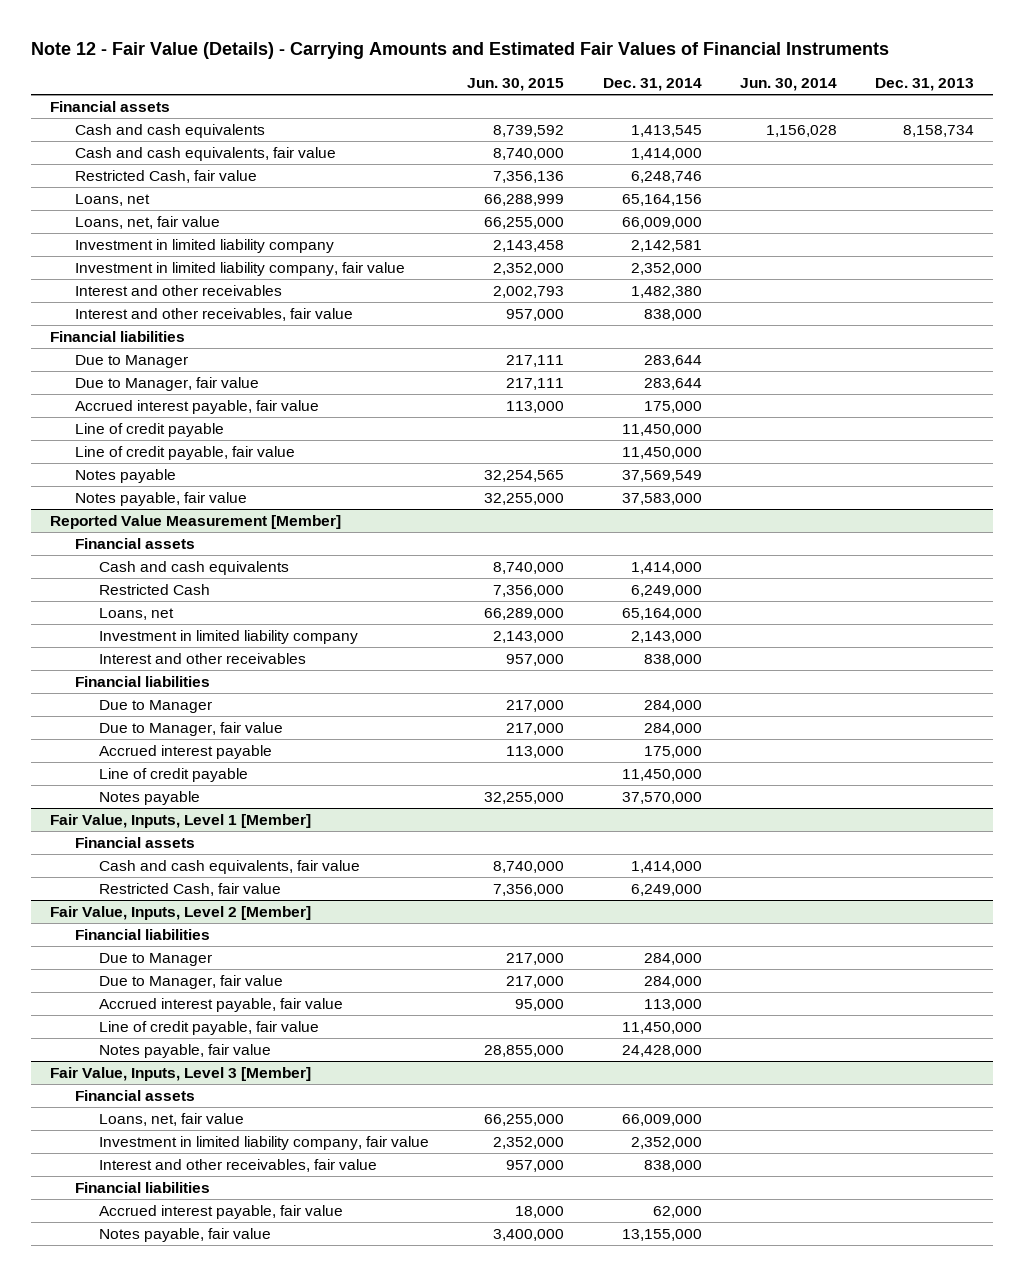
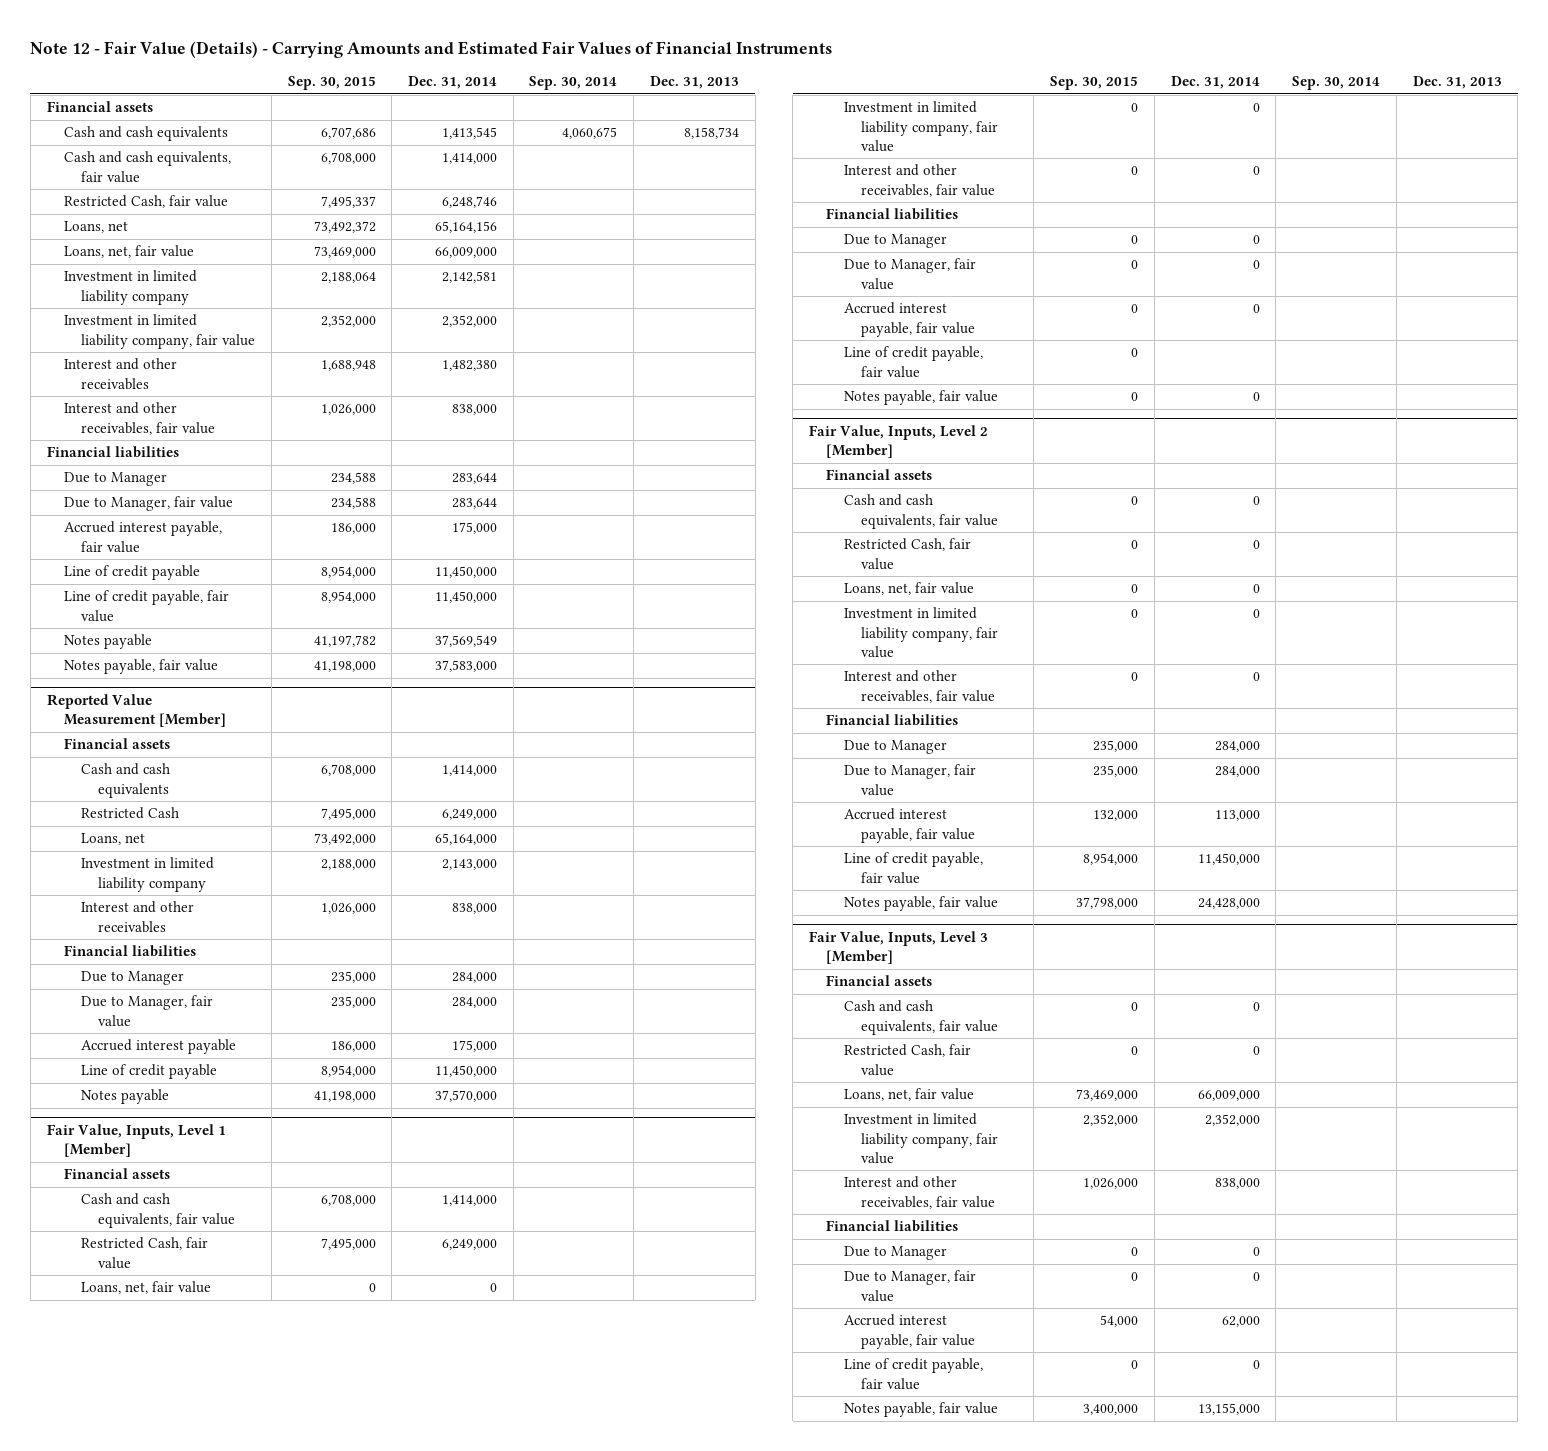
[467,77,565,91] Jun. 30, 2015 -> none
[739,77,837,91] Jun. 30, 2014 -> none
none -> [287,76,376,91] Sep. 30, 2015
none -> [529,76,618,91] Sep. 30, 2014
none -> [81,1281,212,1295] Loans, net, fair value
none -> [843,101,999,152] Investment in limited liability company, fair value
none -> [843,164,996,197] Interest and other receivables, fair value
none -> [826,208,959,221] Financial liabilities
none -> [843,234,947,249] Due to Manager
none -> [843,258,976,290] Due to Manager, fair value
none -> [843,302,976,337] Accrued interest payable, fair value
none -> [843,346,983,378] Line of credit payable, fair value
none -> [843,390,998,406] Notes payable, fair value
none -> [826,469,933,481] Financial assets
none -> [843,494,999,529] Cash and cash equivalents, fair value
none -> [843,538,971,570] Restricted Cash, fair value
none -> [843,582,974,596] Loans, net, fair value
none -> [843,607,999,658] Investment in limited liability company, fair value
none -> [843,670,996,703] Interest and other receivables, fair value
none -> [843,1000,999,1035] Cash and cash equivalents, fair value
none -> [843,1044,971,1076] Restricted Cash, fair value
none -> [843,1246,947,1261] Due to Manager
none -> [843,1270,976,1302] Due to Manager, fair value
none -> [843,1358,983,1390] Line of credit payable, fair value

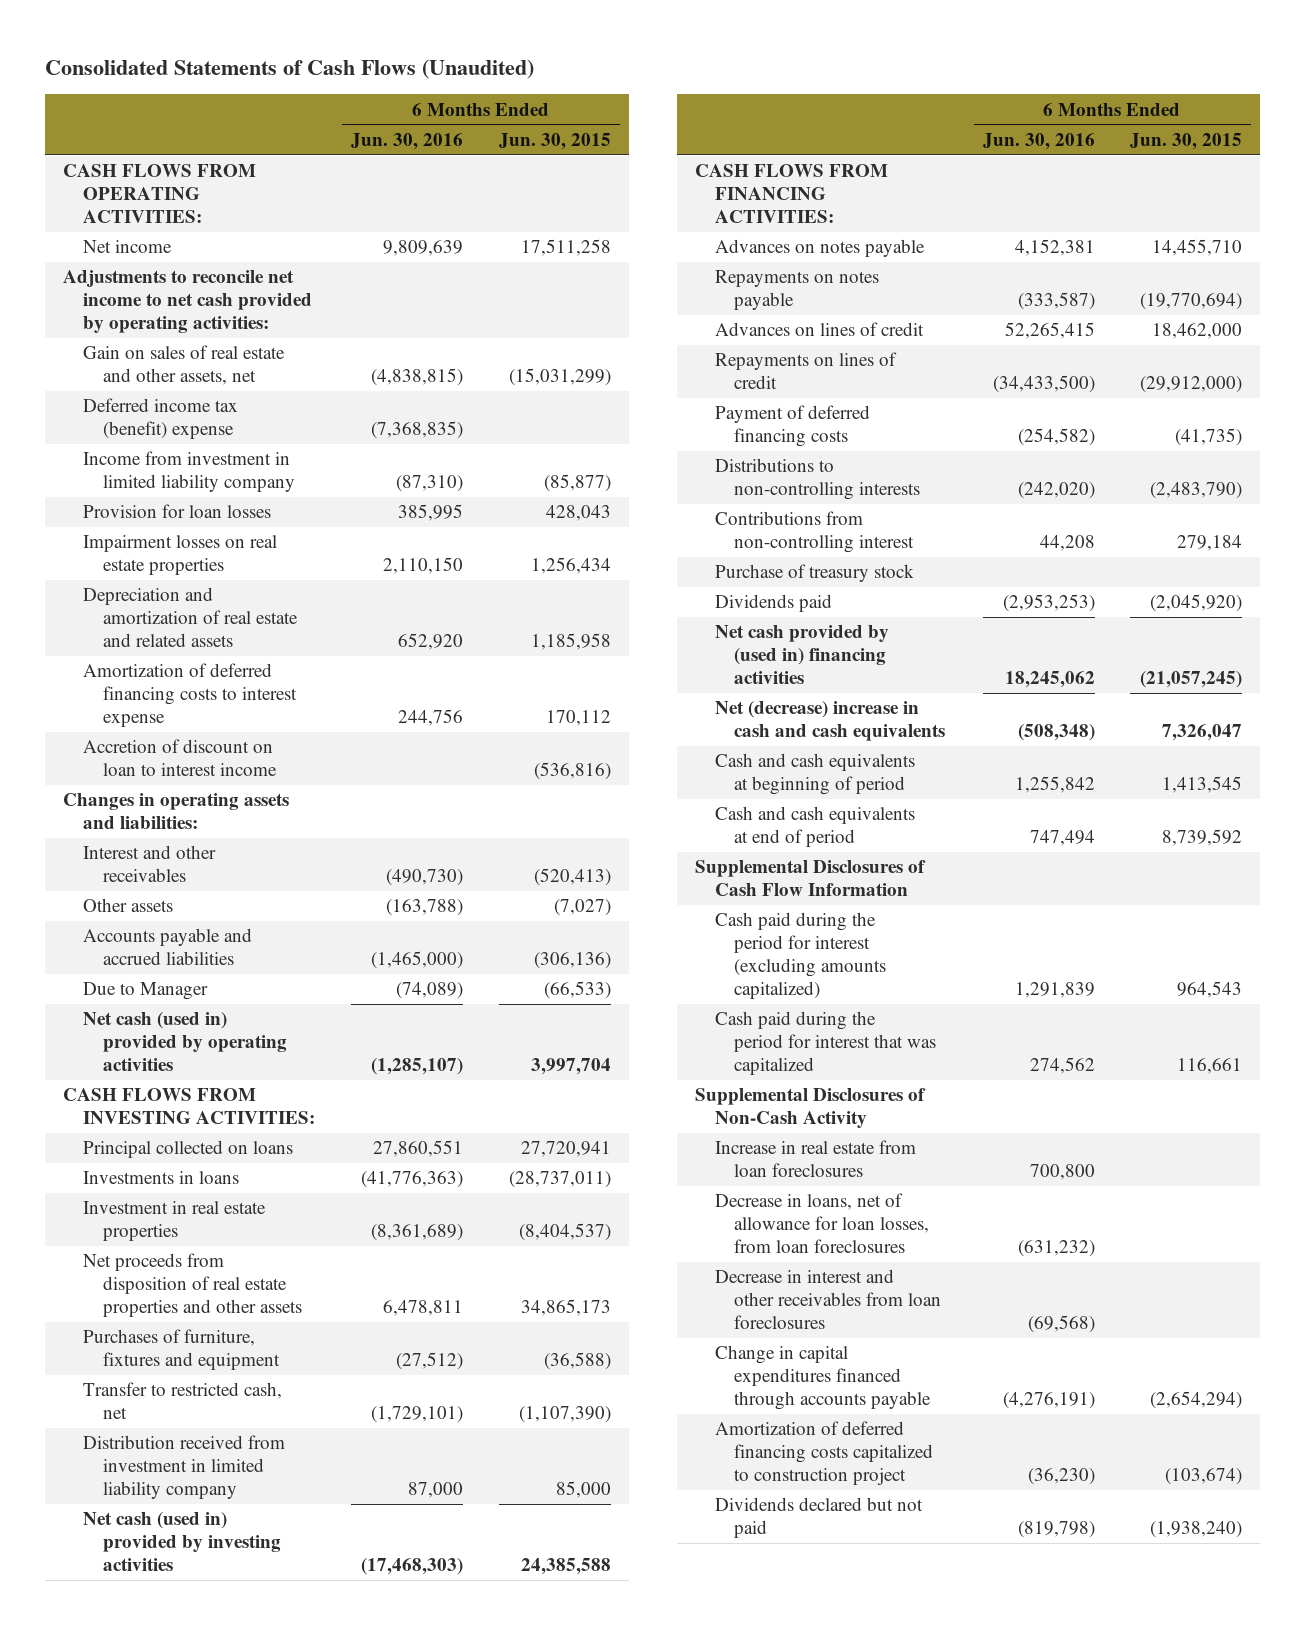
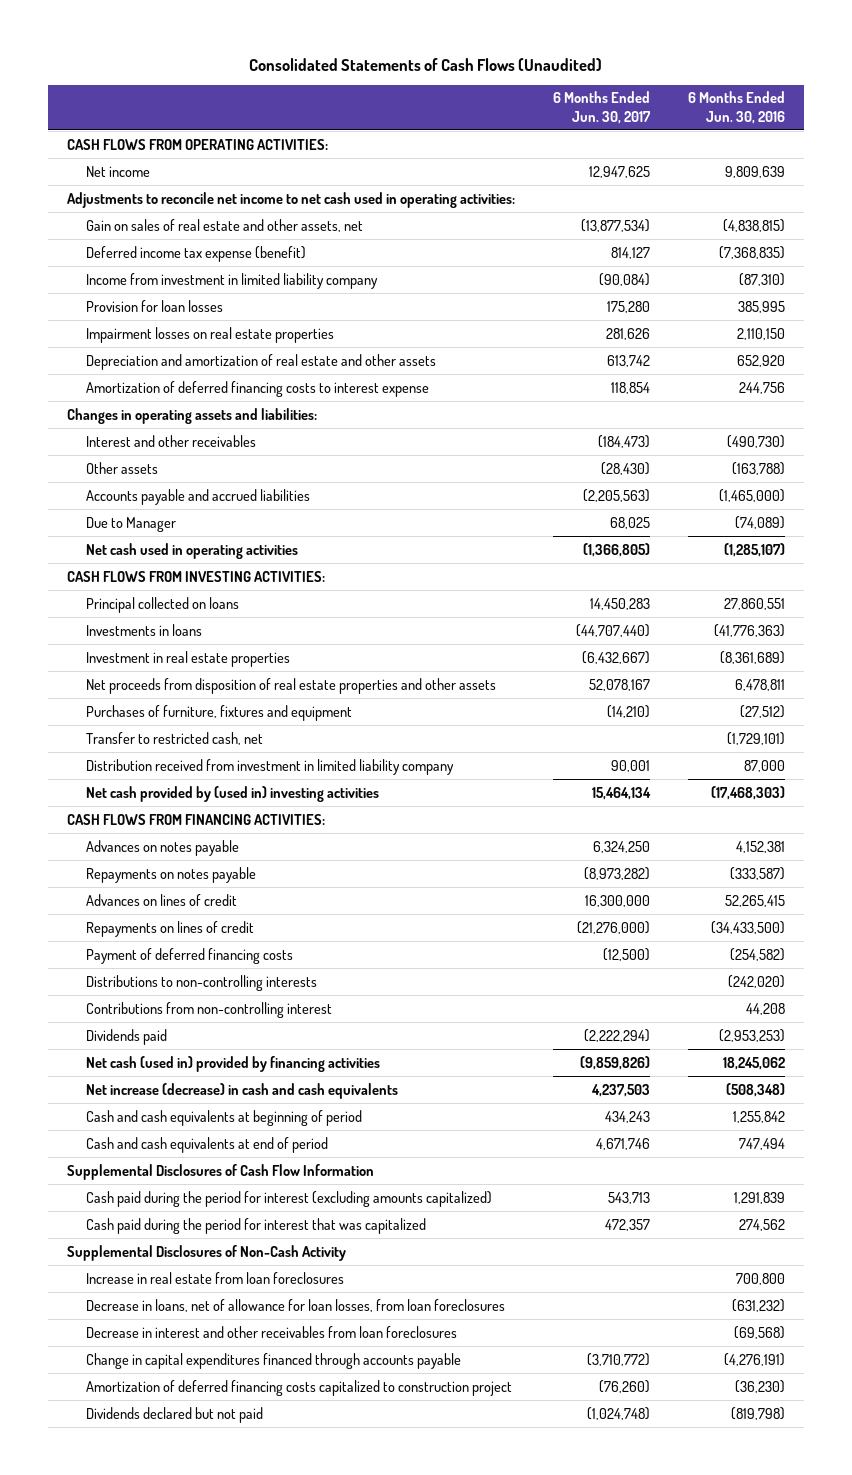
[499,132,612,150] Jun. 30, 2015 -> none
none -> [553,91,652,124] 6 Months Ended Jun. 30, 2017
[63,270,313,333] Adjustments to reconcile net income to net cash provided by operating activities: -> [67,191,516,208] Adjustments to reconcile net income to net cash used in operating activities:
[83,398,239,440] Deferred income tax (benefit) expense -> [86,245,307,262] Deferred income tax expense (benefit)
[83,587,299,647] Depreciation and amortization of real estate and related assets -> [86,353,437,370] Depreciation and amortization of real estate and other assets
[83,739,278,777] Accretion of discount on loan to interest income -> none
[83,1012,288,1071] Net cash (used in) provided by operating activities -> [86,542,299,559] Net cash used in operating activities
[83,1512,282,1571] Net cash (used in) provided by investing activities -> [86,785,380,802] Net cash provided by (used in) investing activities
[714,564,914,583] Purchase of treasury stock -> none
[714,625,889,684] Net cash provided by (used in) financing activities -> [86,1055,381,1072] Net cash (used in) provided by financing activities
[714,701,946,742] Net (decrease) increase in cash and cash equivalents -> [86,1082,399,1099] Net increase (decrease) in cash and cash equivalents

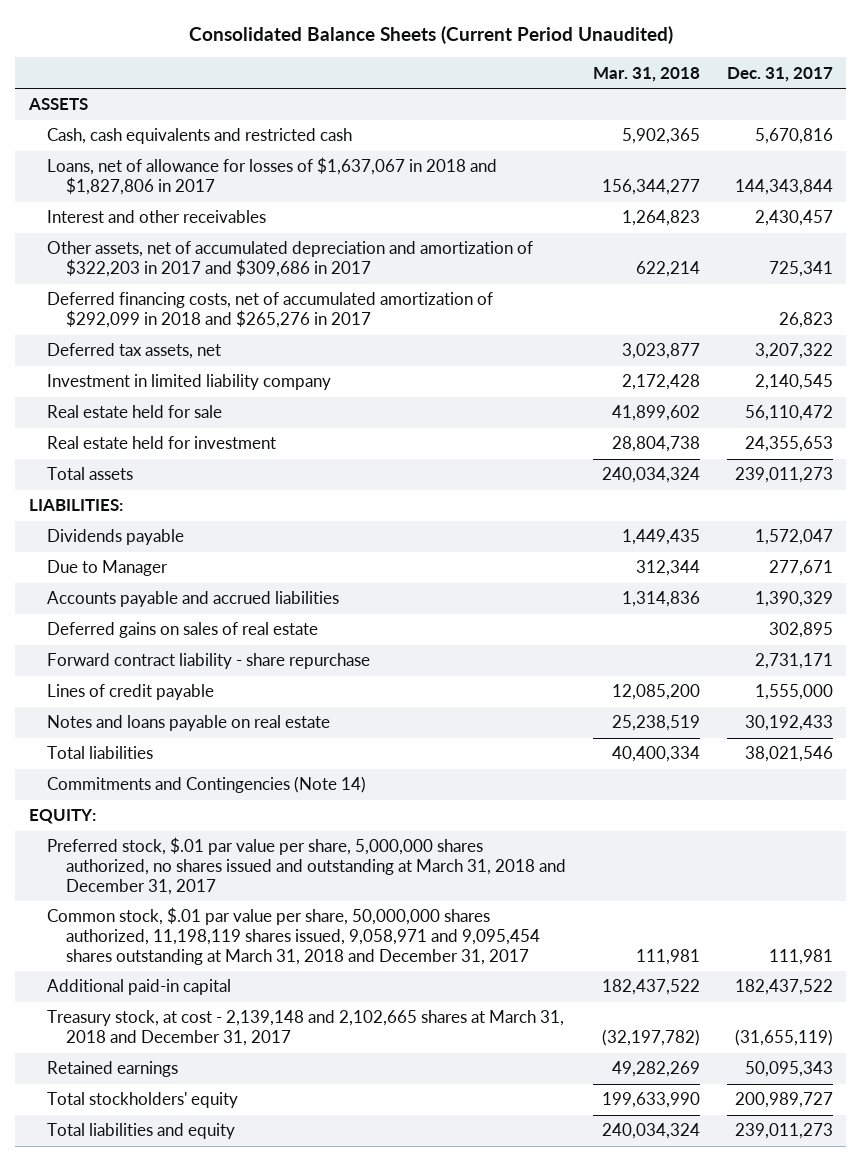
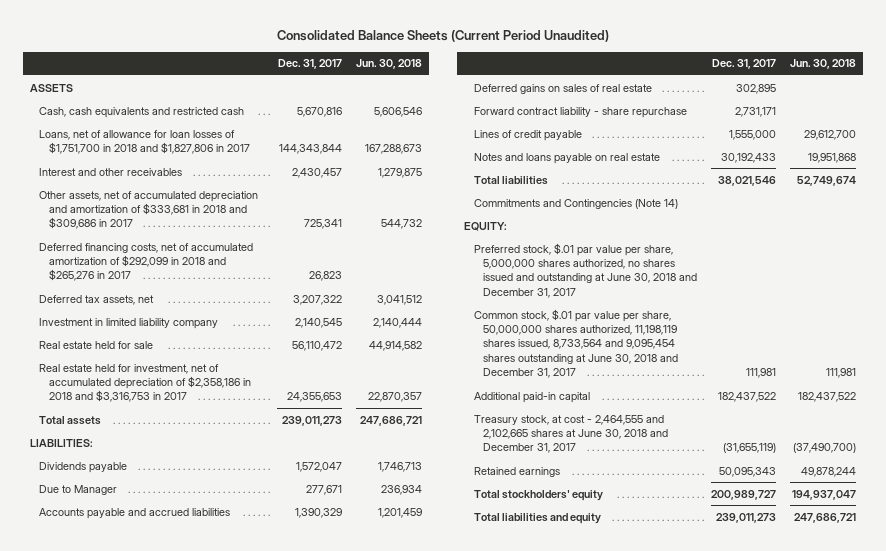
[592,66,700,82] Mar. 31, 2018 -> none
none -> [356,59,423,70] Jun. 30, 2018
[47,157,498,196] Loans, net of allowance for losses of $1,637,067 in 2018 and $1,827,806 in 2017 -> [39,129,250,155] Loans, net of allowance for loan losses of $1,751,700 in 2018 and $1,827,806 in 2017
[47,241,534,278] Other assets, net of accumulated depreciation and amortization of $322,203 in 2017 and $309,686 in 2017 -> [39,190,259,230] Other assets, net of accumulated depreciation and amortization of $333,681 in 2018 and $309,686 in 2017
[47,436,277,450] Real estate held for investment -> [39,363,251,403] Real estate held for investment, net of accumulated depreciation of $2,358,186 in 2018 and $3,316,753 in 2017
[47,837,566,895] Preferred stock, $.01 par value per share, 5,000,000 shares authorized, no shares issued and outstanding at March 31, 2018 and December 31, 2017 -> [473,242,697,298] Preferred stock, $.01 par value per share, 5,000,000 shares authorized, no shares issued and outstanding at June 30, 2018 and December 31, 2017
[47,907,540,965] Common stock, $.01 par value per share, 50,000,000 shares authorized, 11,198,119 shares issued, 9,058,971 and 9,095,454 shares outstanding at March 31, 2018 and December 31, 2017 -> [473,308,678,379] Common stock, $.01 par value per share, 50,000,000 shares authorized, 11,198,119 shares issued, 8,733,564 and 9,095,454 shares outstanding at June 30, 2018 and December 31, 2017
[47,1010,565,1047] Treasury stock, at cost - 2,139,148 and 2,102,665 shares at March 31, 2018 and December 31, 2017 -> [473,414,668,454] Treasury stock, at cost - 2,464,555 and 2,102,665 shares at June 30, 2018 and December 31, 2017

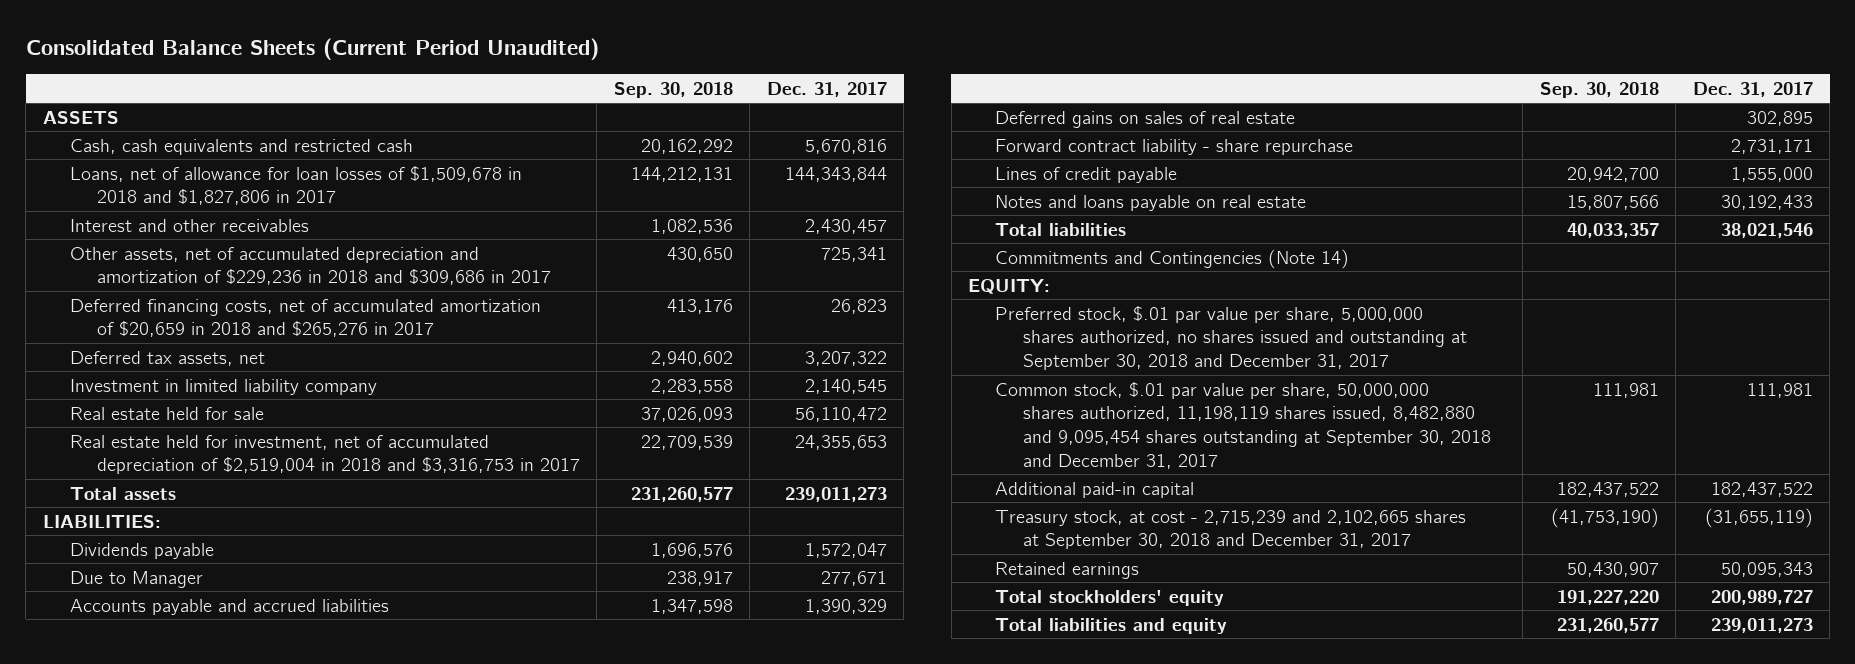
[356,59,423,70] Jun. 30, 2018 -> none
none -> [613,81,733,98] Sep. 30, 2018
[39,129,250,155] Loans, net of allowance for loan losses of $1,751,700 in 2018 and $1,827,806 in 2017 -> [69,165,522,206] Loans, net of allowance for loan losses of $1,509,678 in 2018 and $1,827,806 in 2017
[39,190,259,230] Other assets, net of accumulated depreciation and amortization of $333,681 in 2018 and $309,686 in 2017 -> [69,246,551,286] Other assets, net of accumulated depreciation and amortization of $229,236 in 2018 and $309,686 in 2017
[39,242,254,282] Deferred financing costs, net of accumulated amortization of $292,099 in 2018 and $265,276 in 2017 -> [69,298,541,338] Deferred financing costs, net of accumulated amortization of $20,659 in 2018 and $265,276 in 2017
[39,363,251,403] Real estate held for investment, net of accumulated depreciation of $2,358,186 in 2018 and $3,316,753 in 2017 -> [69,434,580,475] Real estate held for investment, net of accumulated depreciation of $2,519,004 in 2018 and $3,316,753 in 2017
[473,242,697,298] Preferred stock, $.01 par value per share, 5,000,000 shares authorized, no shares issued and outstanding at June 30, 2018 and December 31, 2017 -> [995,305,1467,371] Preferred stock, $.01 par value per share, 5,000,000 shares authorized, no shares issued and outstanding at September 30, 2018 and December 31, 2017
[473,308,678,379] Common stock, $.01 par value per share, 50,000,000 shares authorized, 11,198,119 shares issued, 8,733,564 and 9,095,454 shares outstanding at June 30, 2018 and December 31, 2017 -> [995,381,1491,469] Common stock, $.01 par value per share, 50,000,000 shares authorized, 11,198,119 shares issued, 8,482,880 and 9,095,454 shares outstanding at September 30, 2018 and December 31, 2017
[473,414,668,454] Treasury stock, at cost - 2,464,555 and 2,102,665 shares at June 30, 2018 and December 31, 2017 -> [995,509,1467,550] Treasury stock, at cost - 2,715,239 and 2,102,665 shares at September 30, 2018 and December 31, 2017

